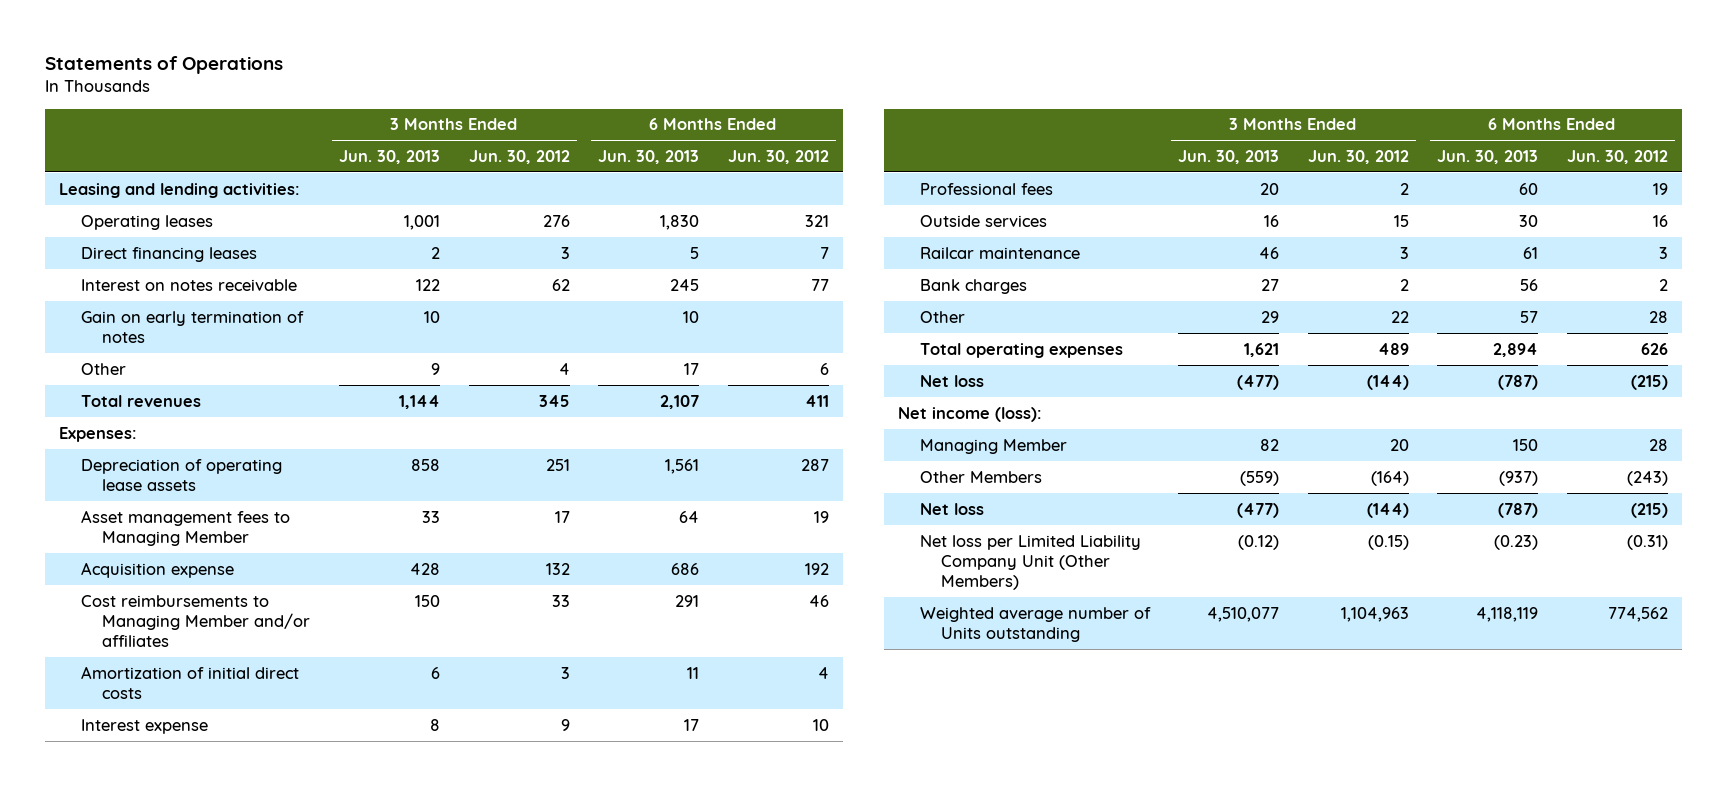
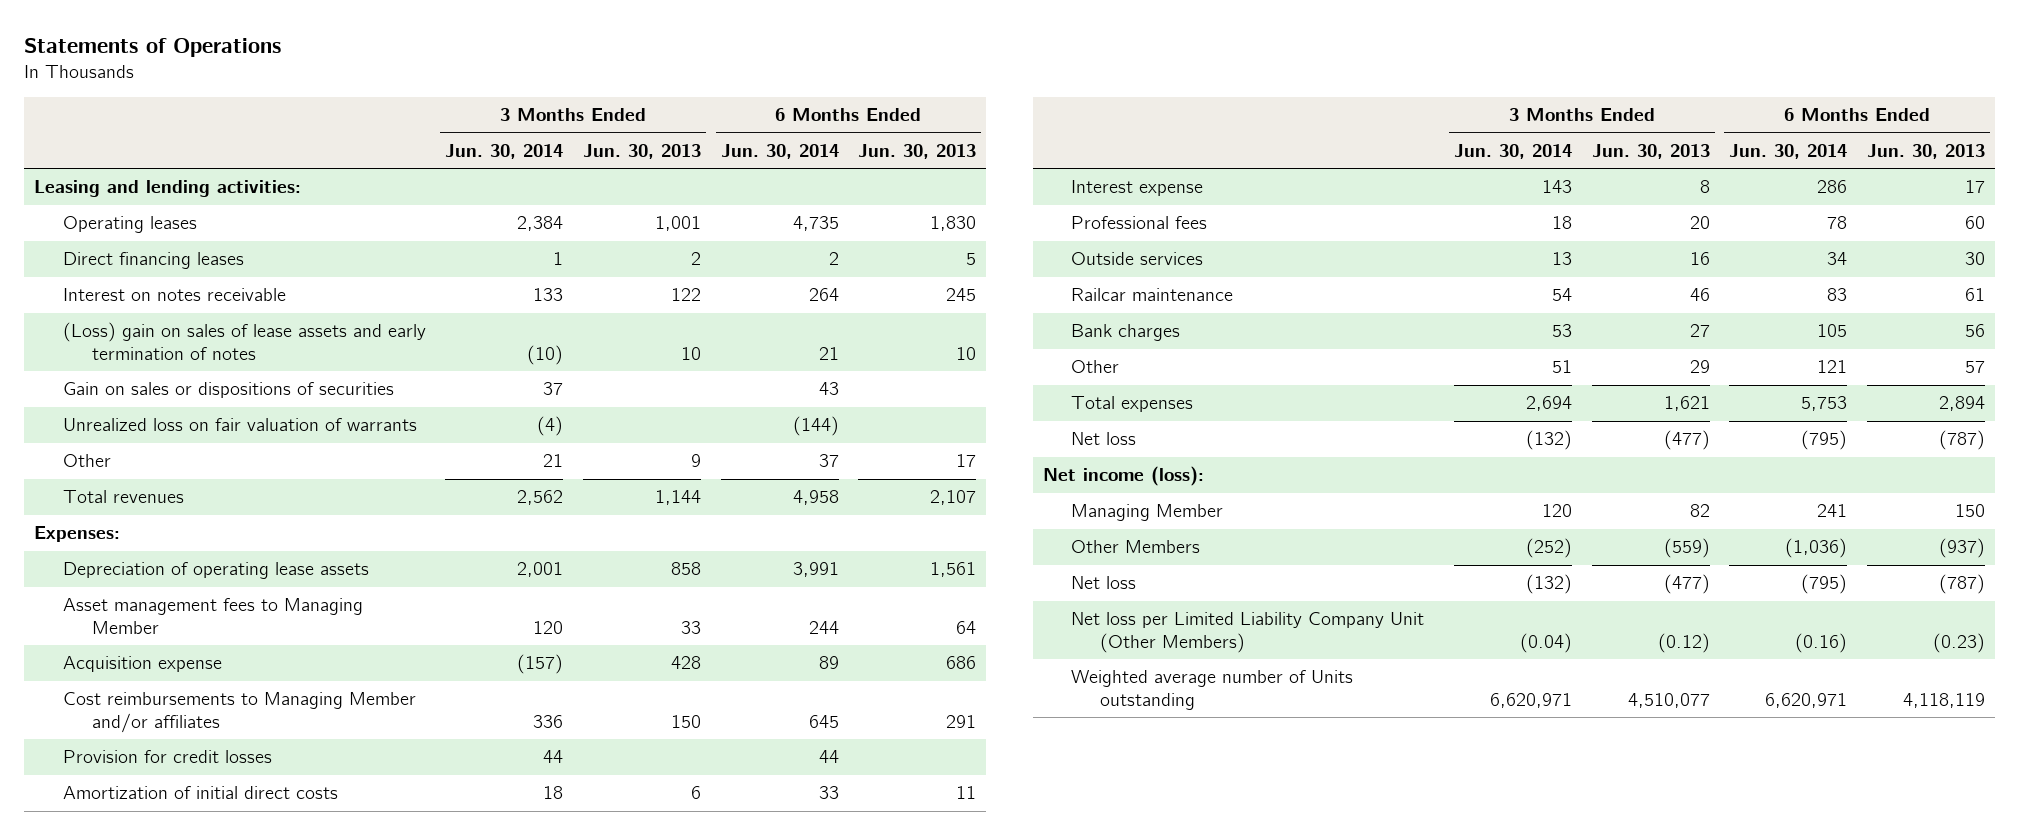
[468,149,570,164] Jun. 30, 2012 -> none
[727,149,829,164] Jun. 30, 2012 -> none
none -> [445,143,564,159] Jun. 30, 2014
none -> [720,143,839,159] Jun. 30, 2014
[80,310,304,343] Gain on early termination of notes -> [62,322,426,360] (Loss) gain on sales of lease assets and early termination of notes
none -> [62,382,394,399] Gain on sales or dispositions of securities
none -> [62,418,417,432] Unrealized loss on fair valuation of warrants
none -> [62,750,272,764] Provision for credit losses
[919,342,1123,358] Total operating expenses -> [1071,396,1194,413] Total expenses

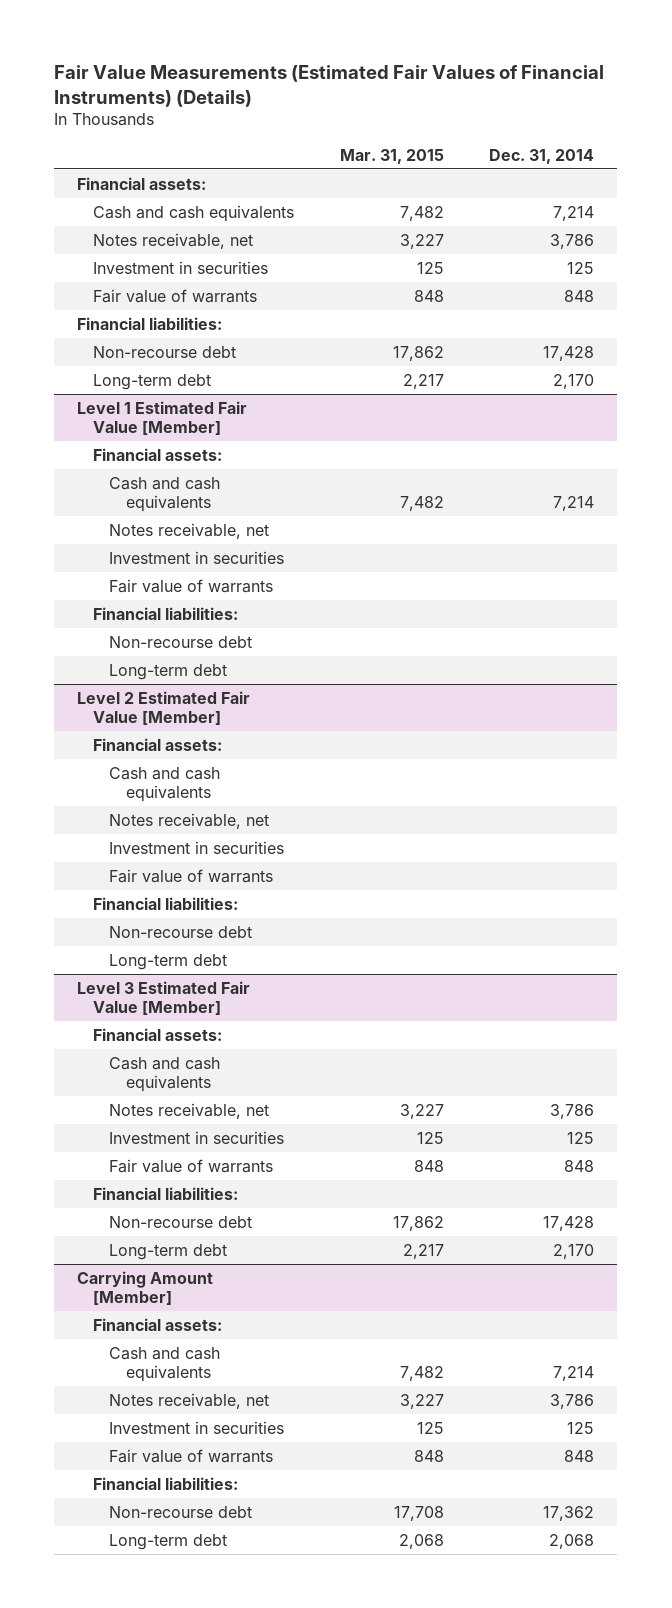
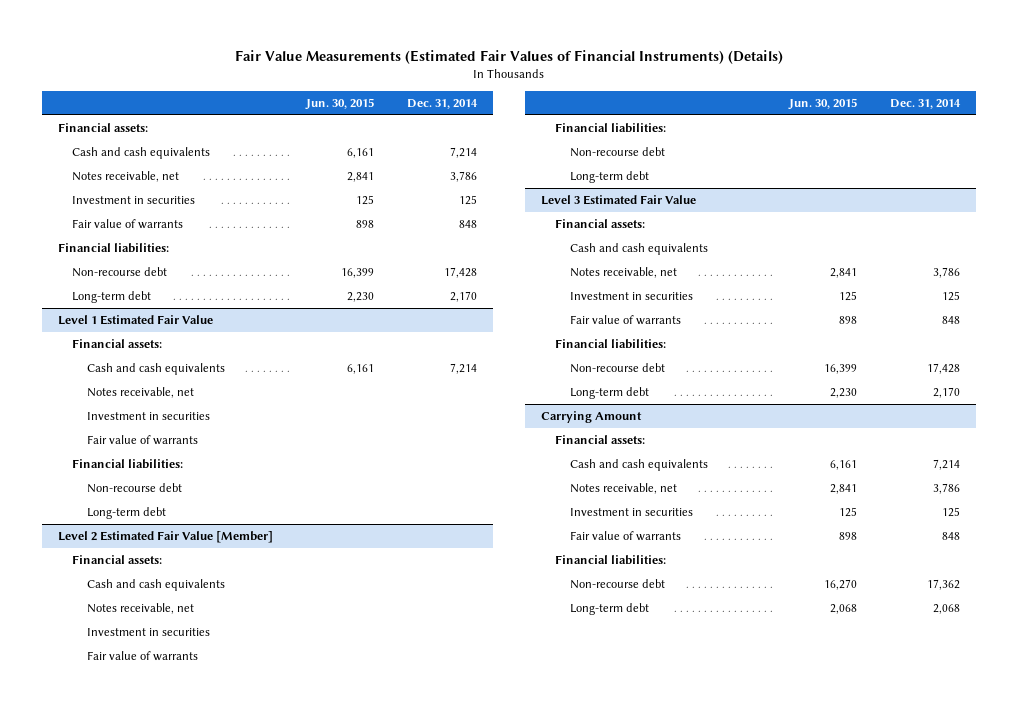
[339,148,444,164] Mar. 31, 2015 -> none
none -> [304,97,374,110] Jun. 30, 2015
[77,400,248,435] Level 1 Estimated Fair Value [Member] -> [58,315,214,326] Level 1 Estimated Fair Value
[77,980,251,1015] Level 3 Estimated Fair Value [Member] -> [541,195,697,206] Level 3 Estimated Fair Value
[77,1270,214,1305] Carrying Amount [Member] -> [541,411,643,424] Carrying Amount

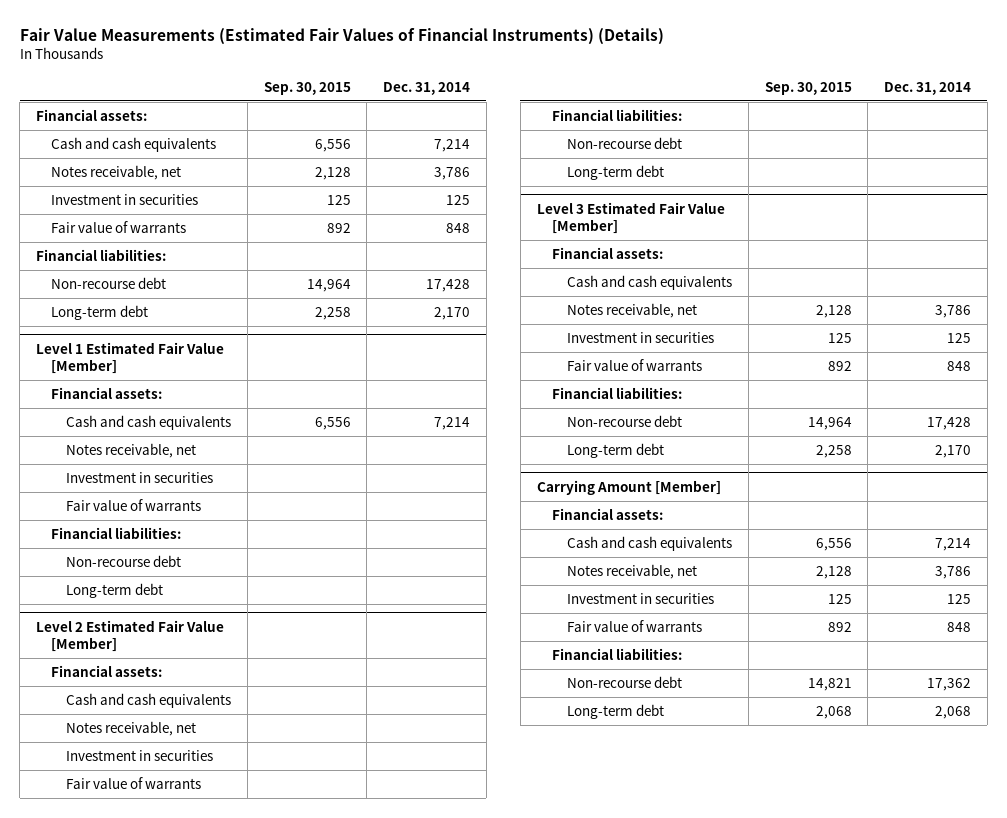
[304,97,374,110] Jun. 30, 2015 -> none
none -> [263,81,351,95] Sep. 30, 2015
[58,315,214,326] Level 1 Estimated Fair Value -> [35,341,224,375] Level 1 Estimated Fair Value [Member]
[541,195,697,206] Level 3 Estimated Fair Value -> [536,201,725,235] Level 3 Estimated Fair Value [Member]
[541,411,643,424] Carrying Amount -> [536,479,721,495] Carrying Amount [Member]

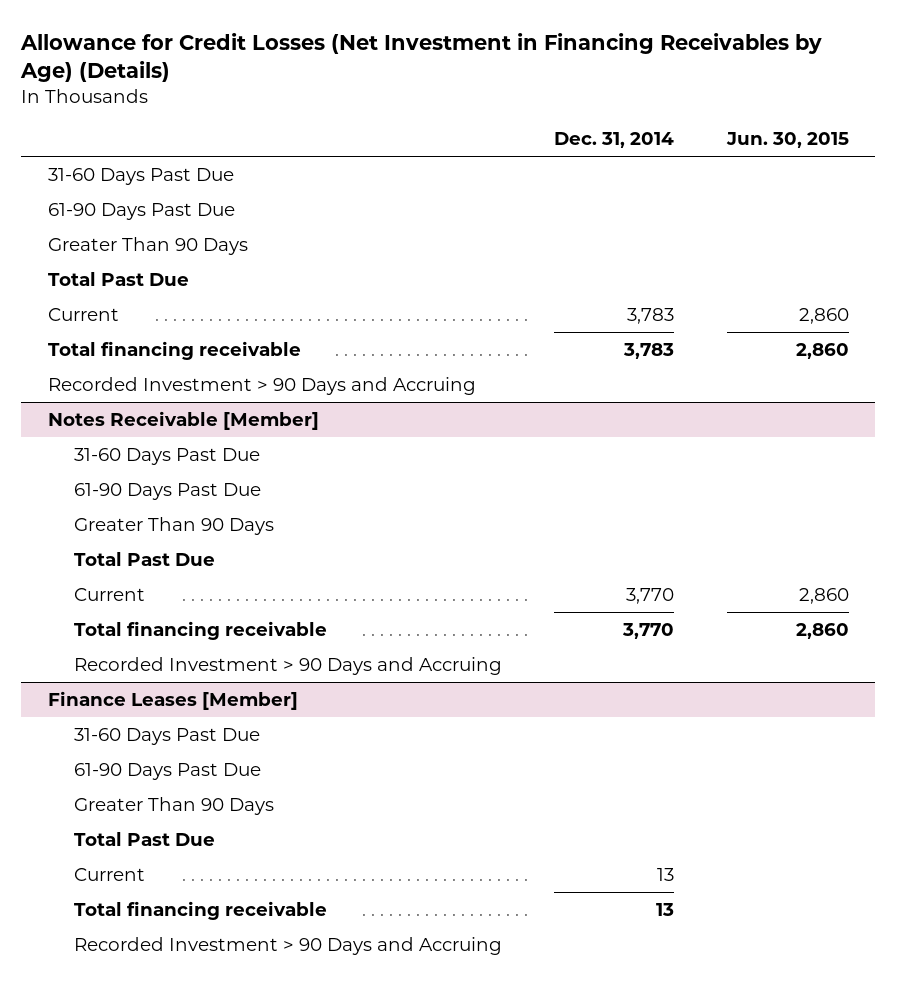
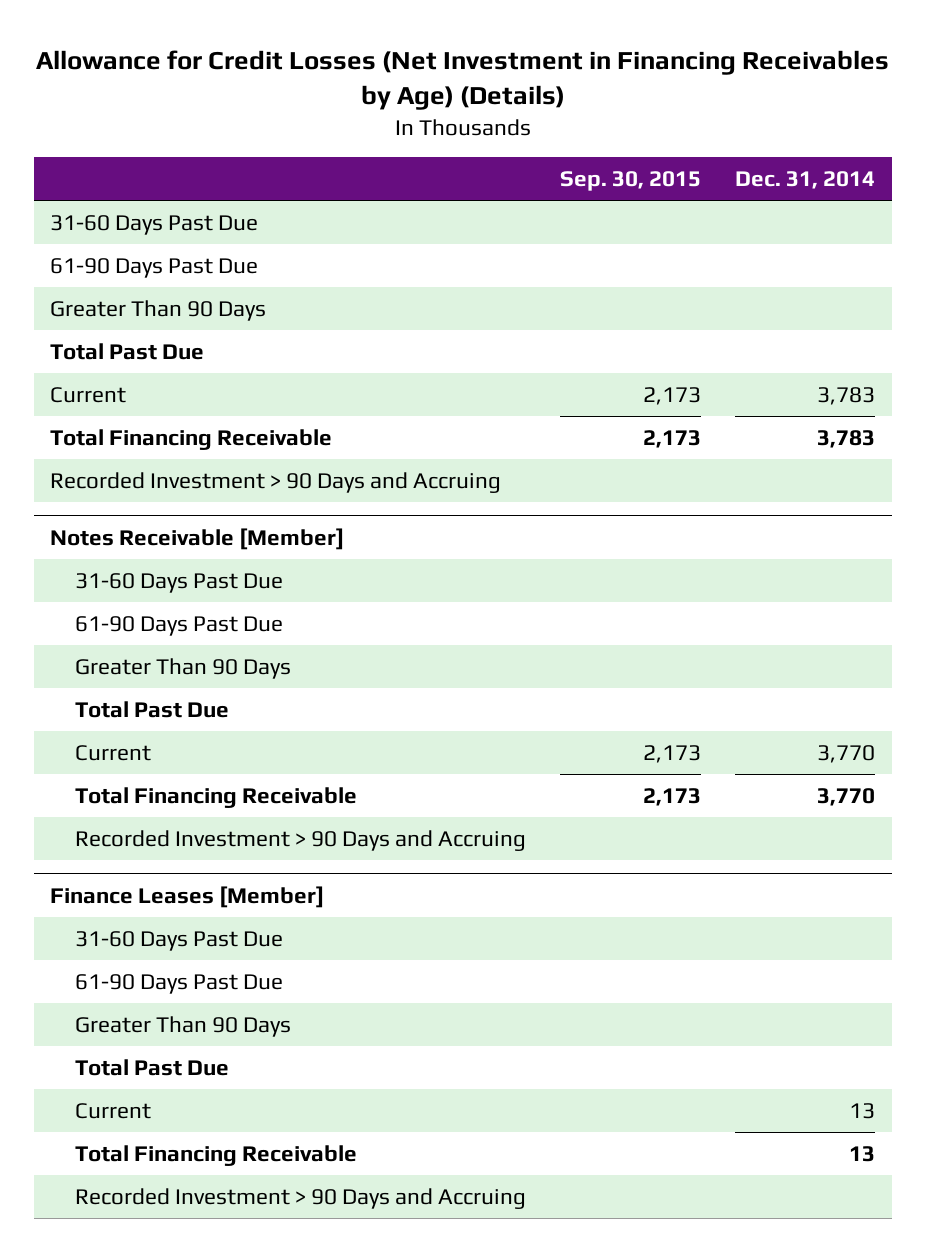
[726,132,850,149] Jun. 30, 2015 -> none
none -> [560,171,702,192] Sep. 30, 2015
[47,340,301,360] Total financing receivable -> [50,428,333,450] Total Financing Receivable
[73,620,327,640] Total financing receivable -> [75,786,358,808] Total Financing Receivable
[73,900,327,920] Total financing receivable -> [75,1144,358,1166] Total Financing Receivable

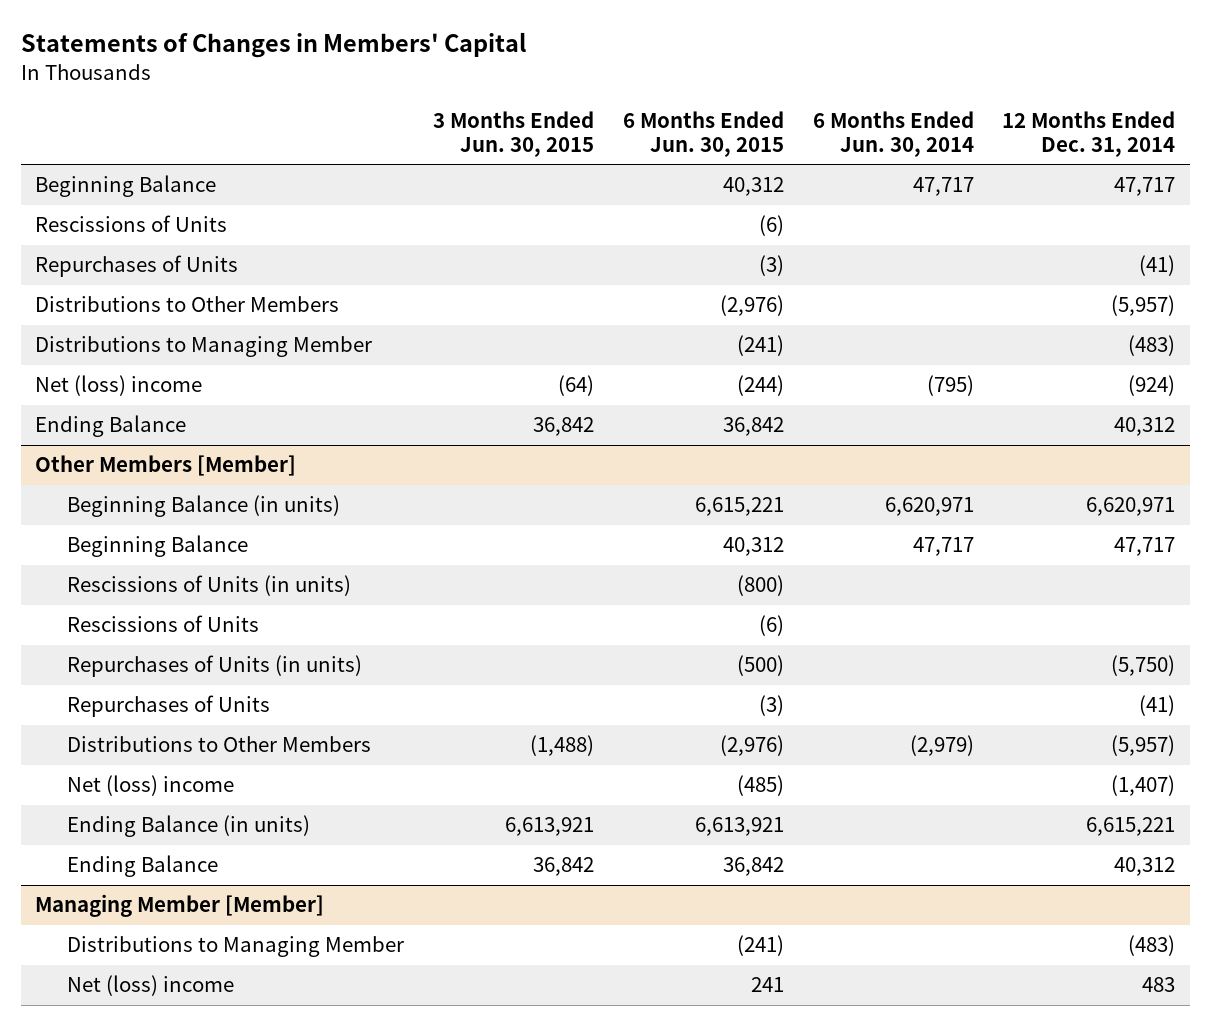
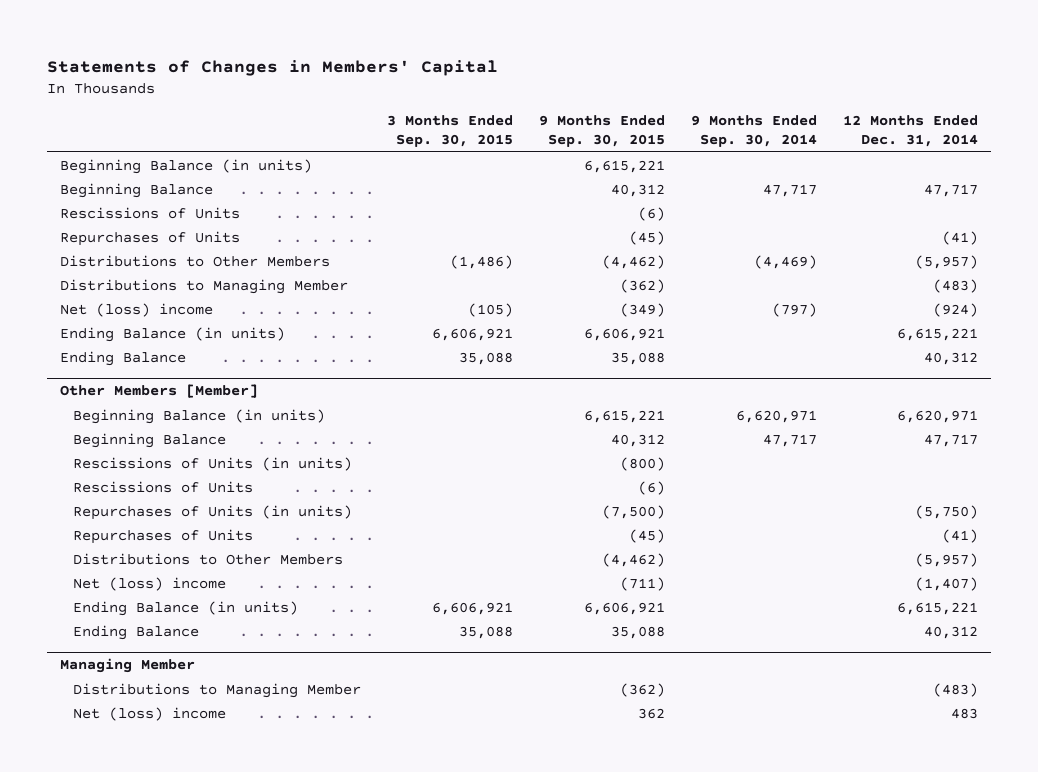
[433,110,595,157] 3 Months Ended Jun. 30, 2015 -> none
[622,110,784,157] 6 Months Ended Jun. 30, 2015 -> none
[812,110,974,157] 6 Months Ended Jun. 30, 2014 -> none
none -> [386,115,513,148] 3 Months Ended Sep. 30, 2015
none -> [538,115,665,148] 9 Months Ended Sep. 30, 2015
none -> [690,115,817,148] 9 Months Ended Sep. 30, 2014
none -> [60,158,313,174] Beginning Balance (in units)
none -> [60,326,286,342] Ending Balance (in units)
[34,894,324,918] Managing Member [Member] -> [60,658,196,674] Managing Member

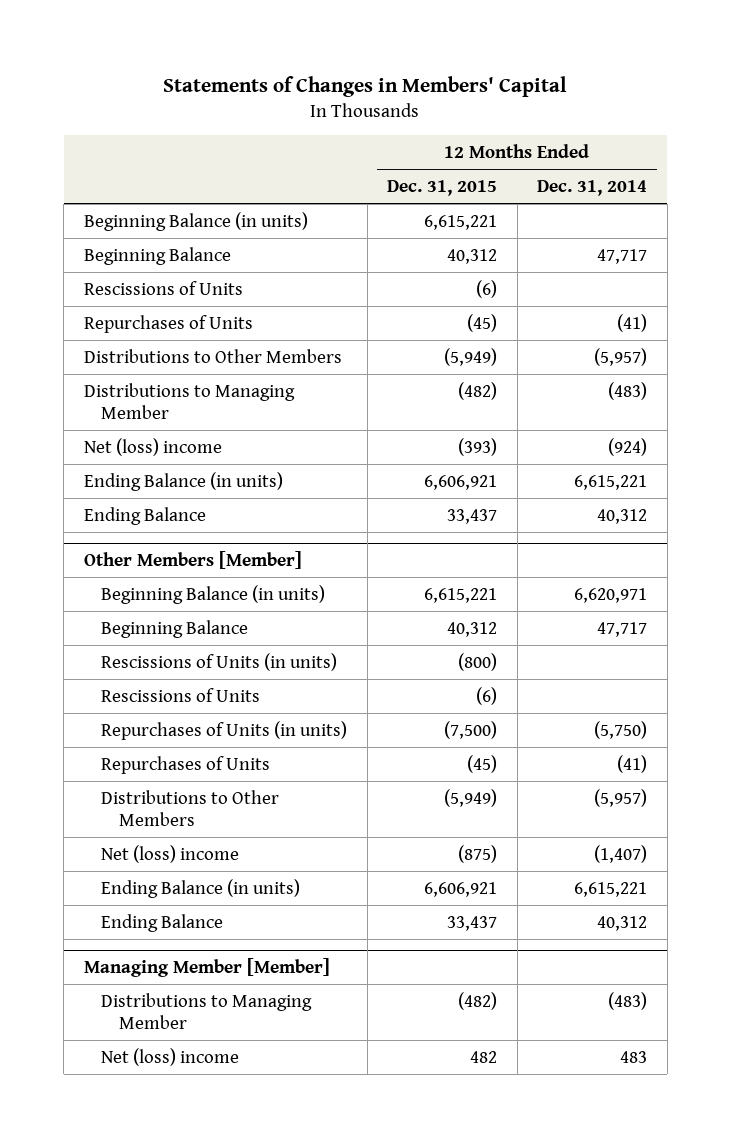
[386,115,513,148] 3 Months Ended Sep. 30, 2015 -> none
[538,115,665,148] 9 Months Ended Sep. 30, 2015 -> none
[690,115,817,148] 9 Months Ended Sep. 30, 2014 -> none
none -> [387,179,498,196] Dec. 31, 2015
[60,658,196,674] Managing Member -> [83,957,330,977] Managing Member [Member]

